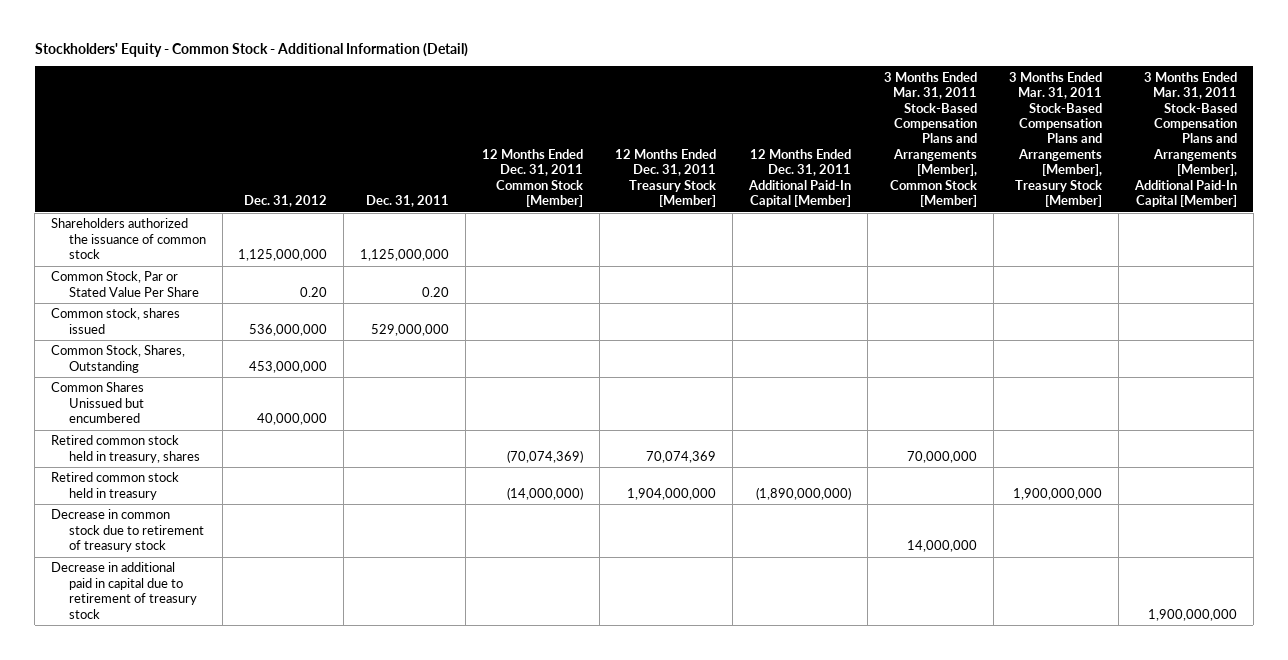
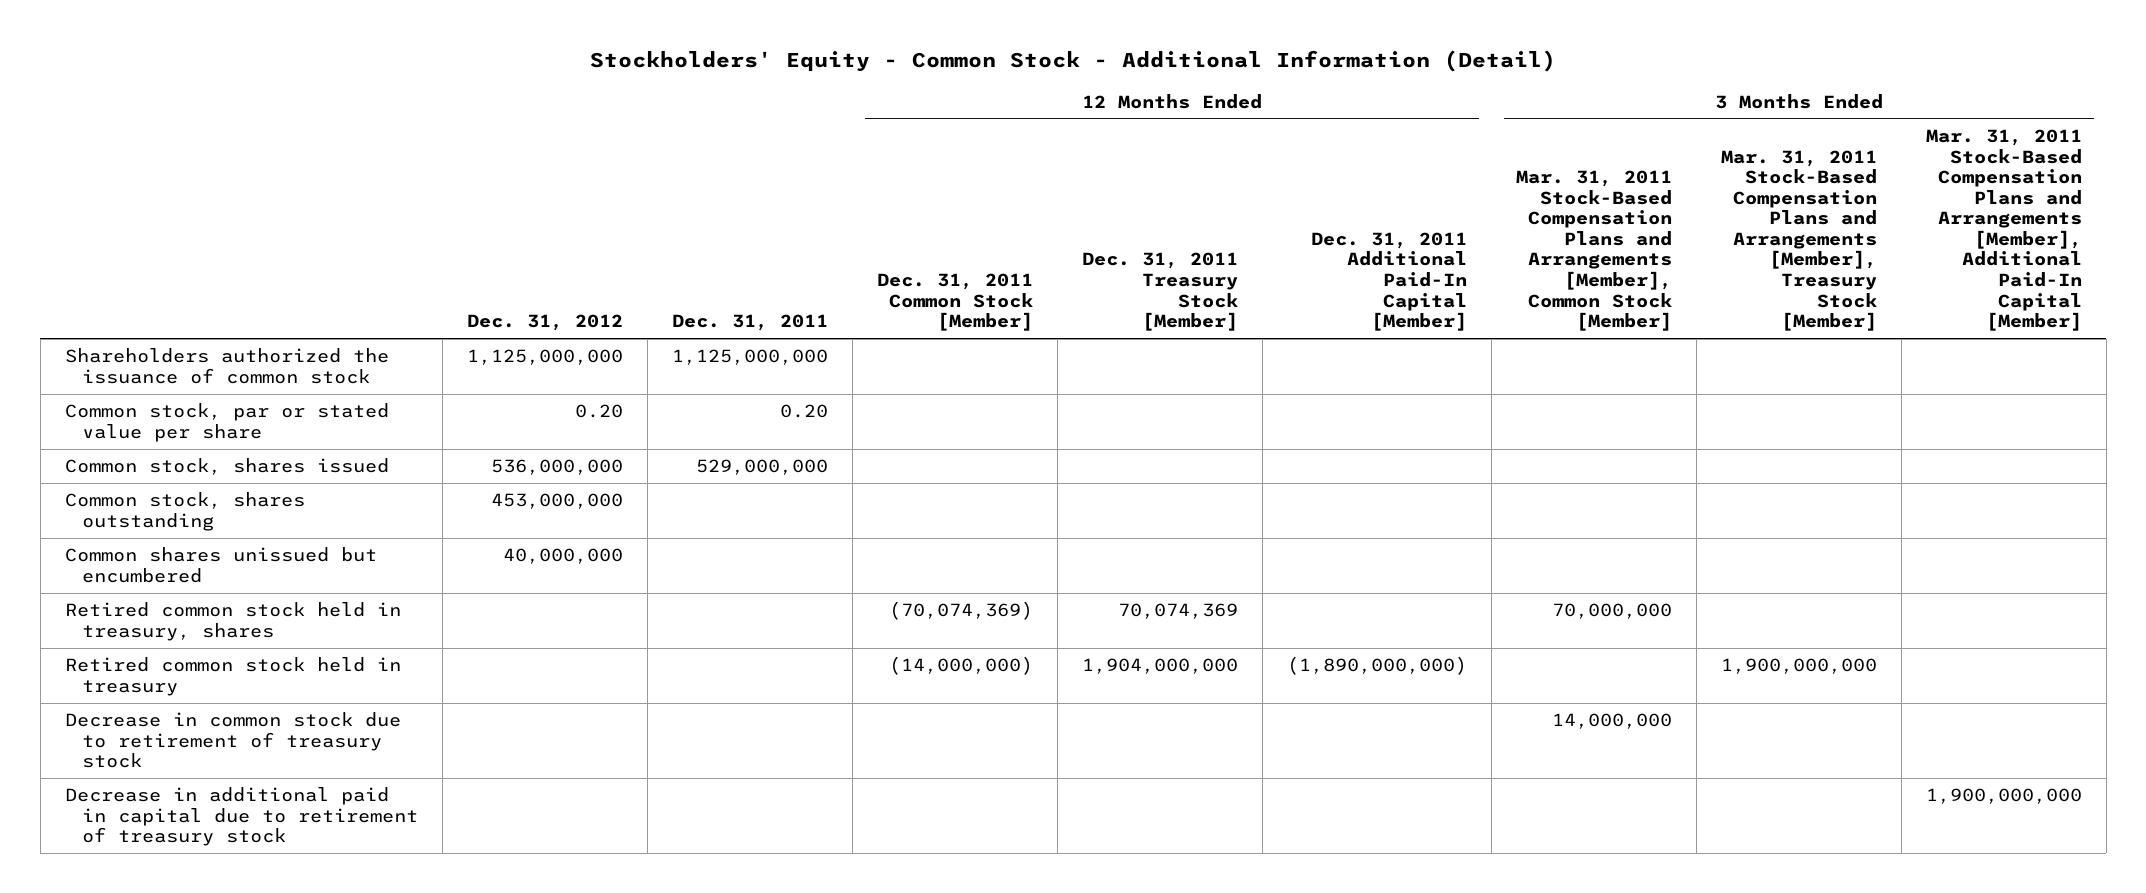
[51,271,199,297] Common Stock, Par or Stated Value Per Share -> [64,403,389,442] Common stock, par or stated value per share
[51,345,186,373] Common Stock, Shares, Outstanding -> [64,492,305,531] Common stock, shares outstanding
[51,382,145,424] Common Shares Unissued but encumbered -> [64,547,377,583] Common shares unissued but encumbered

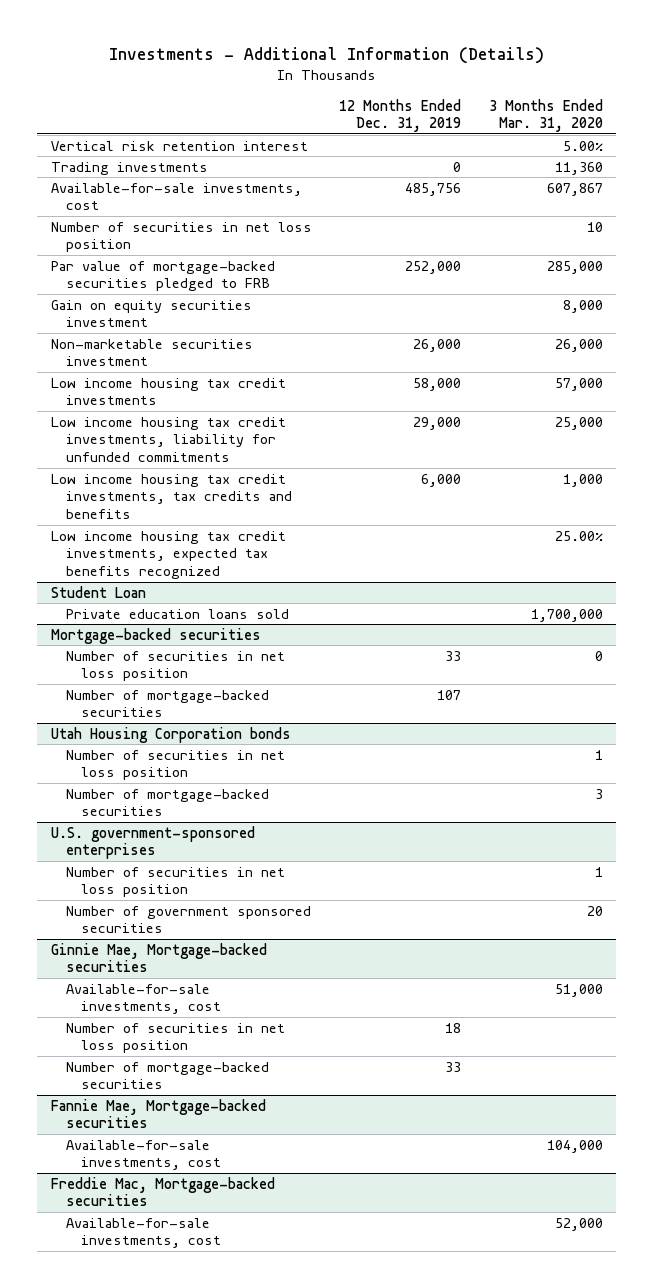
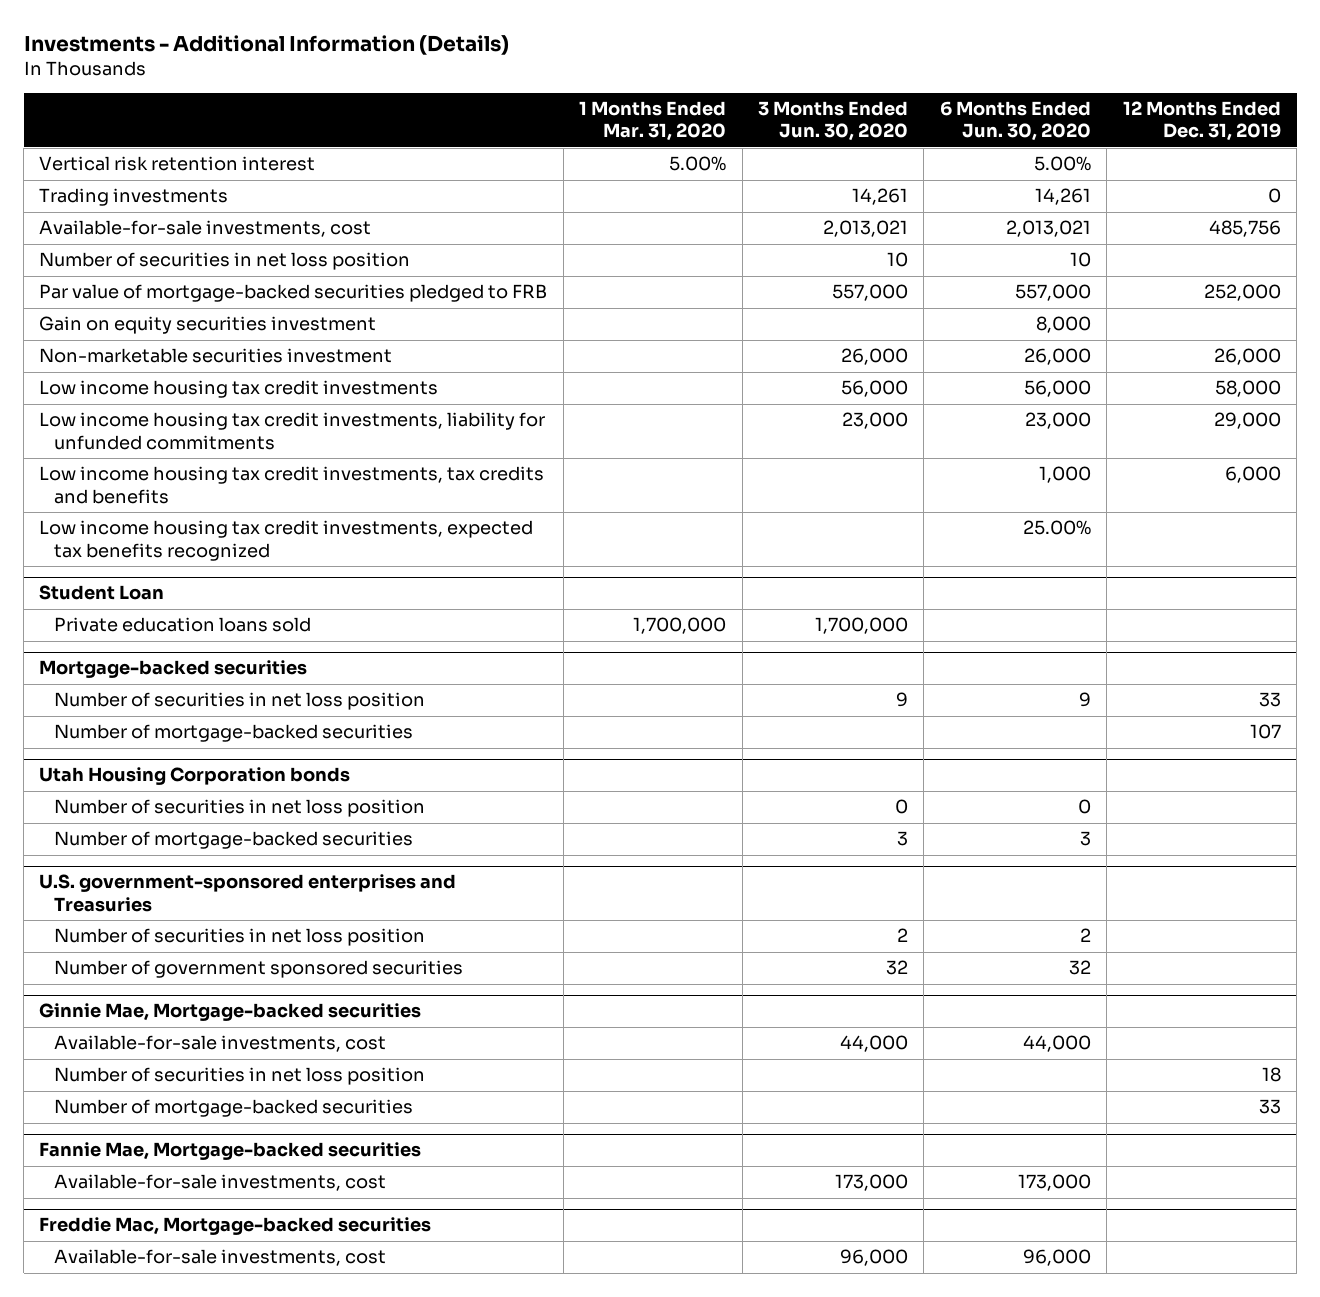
[488,98,603,133] 3 Months Ended Mar. 31, 2020 -> none
none -> [579,101,727,142] 1 Months Ended Mar. 31, 2020
none -> [758,101,909,142] 3 Months Ended Jun. 30, 2020
none -> [939,101,1091,142] 6 Months Ended Jun. 30, 2020
[51,825,256,860] U.S. government-sponsored enterprises -> [39,874,457,912] U.S. government-sponsored enterprises and Treasuries

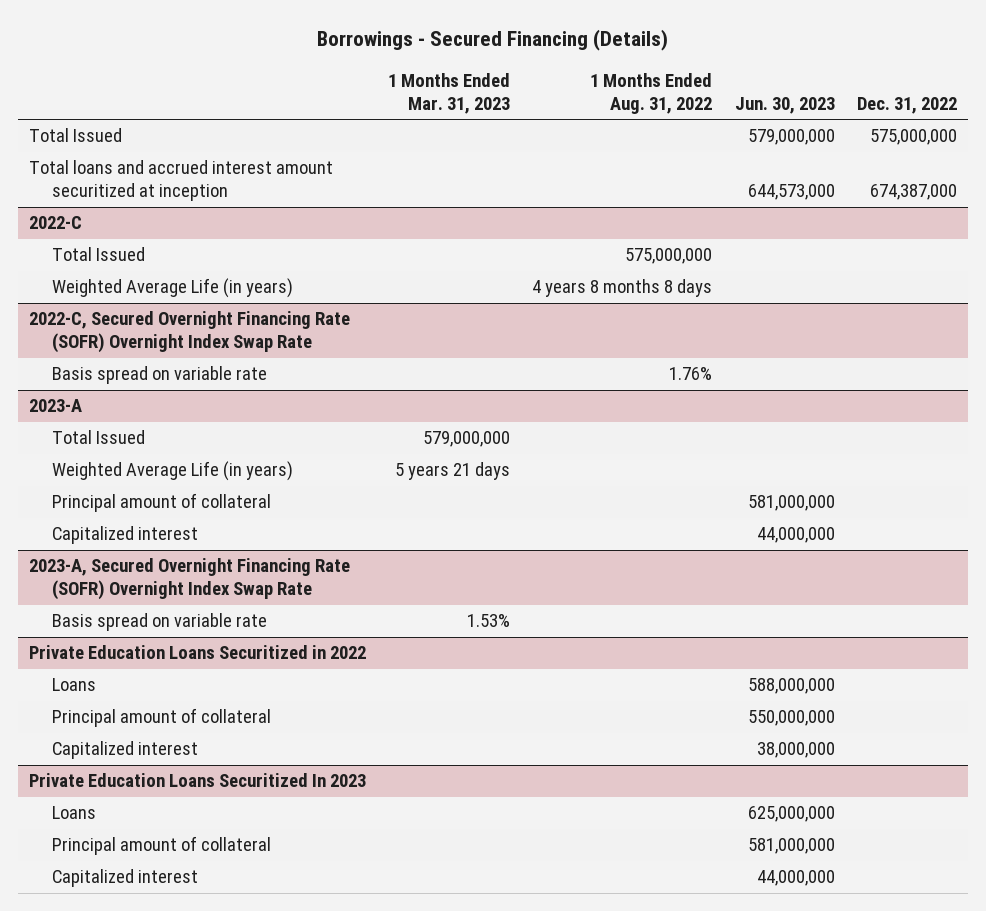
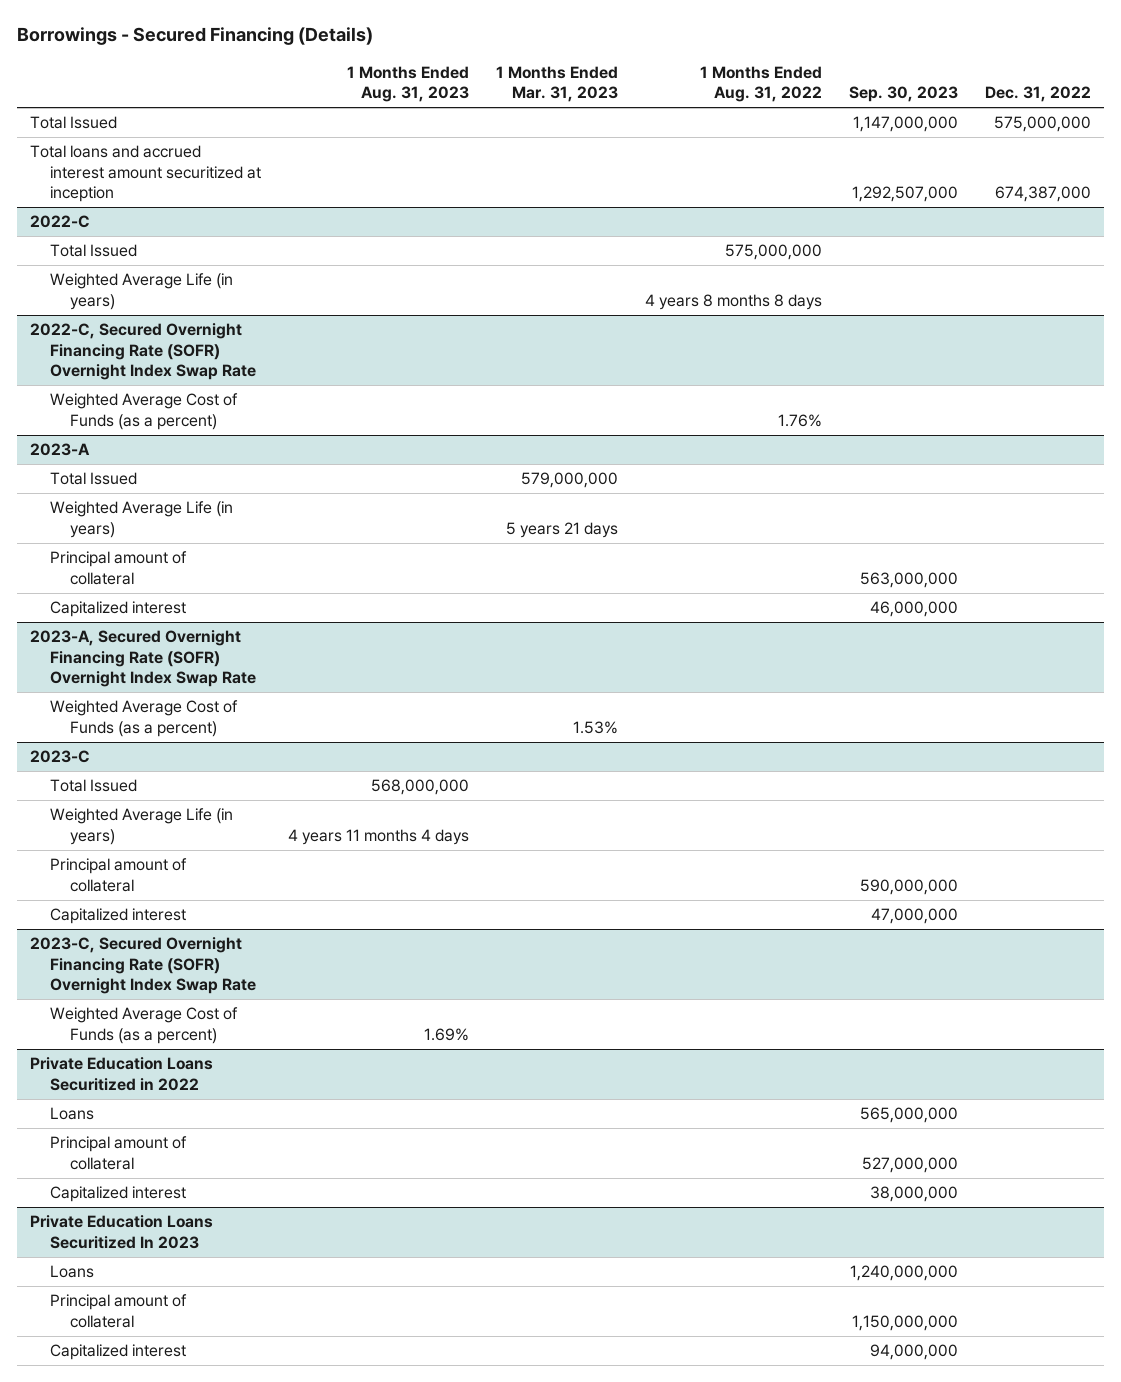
[734,96,835,114] Jun. 30, 2023 -> none
none -> [346,65,469,103] 1 Months Ended Aug. 31, 2023
none -> [848,86,958,103] Sep. 30, 2023
[51,366,267,385] Basis spread on variable rate -> [49,393,238,430] Weighted Average Cost of Funds (as a percent)
[51,613,267,632] Basis spread on variable rate -> [49,700,238,737] Weighted Average Cost of Funds (as a percent)
none -> [30,750,91,764] 2023-C
none -> [49,779,137,793] Total Issued
none -> [49,808,233,845] Weighted Average Life (in years)
none -> [49,858,187,892] Principal amount of collateral
none -> [49,908,186,925] Capitalized interest
none -> [30,937,256,995] 2023-C, Secured Overnight Financing Rate (SOFR) Overnight Index Swap Rate
none -> [49,1007,238,1044] Weighted Average Cost of Funds (as a percent)

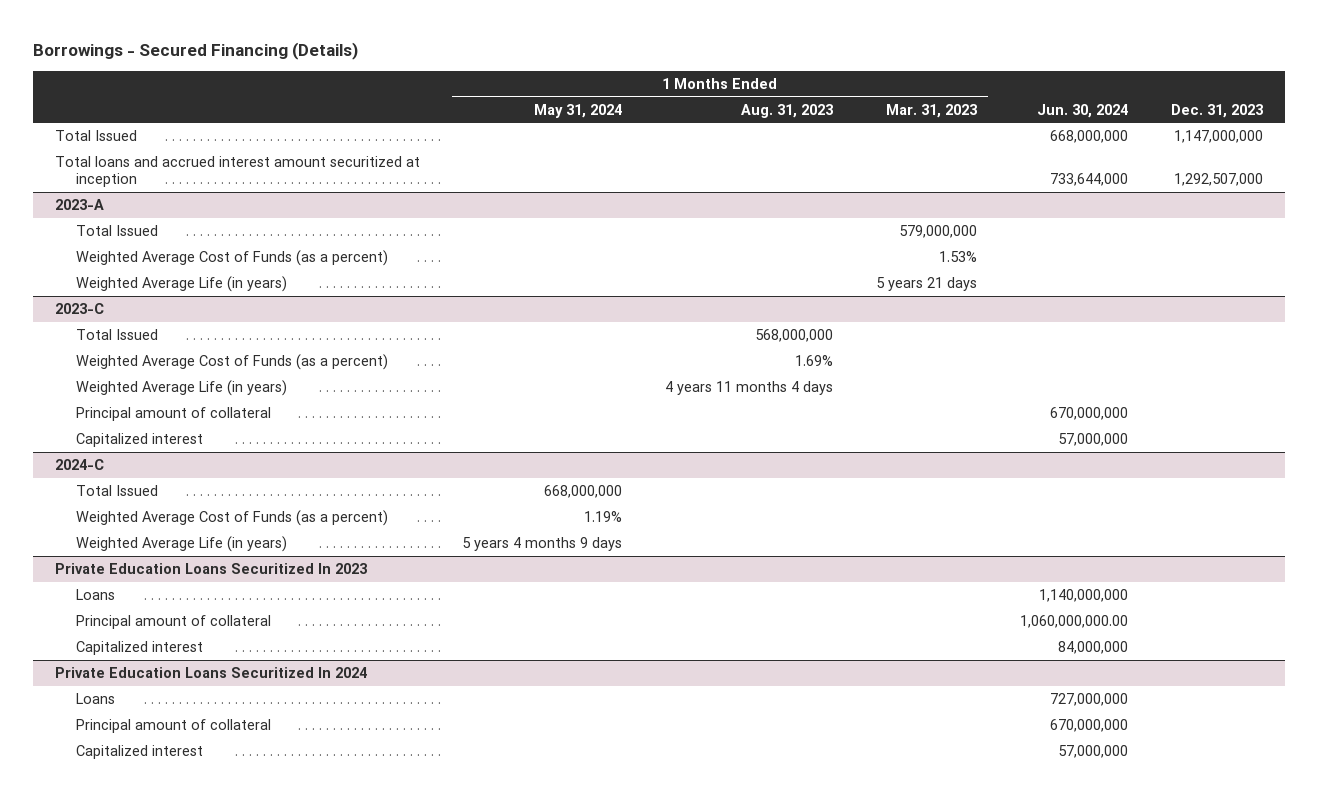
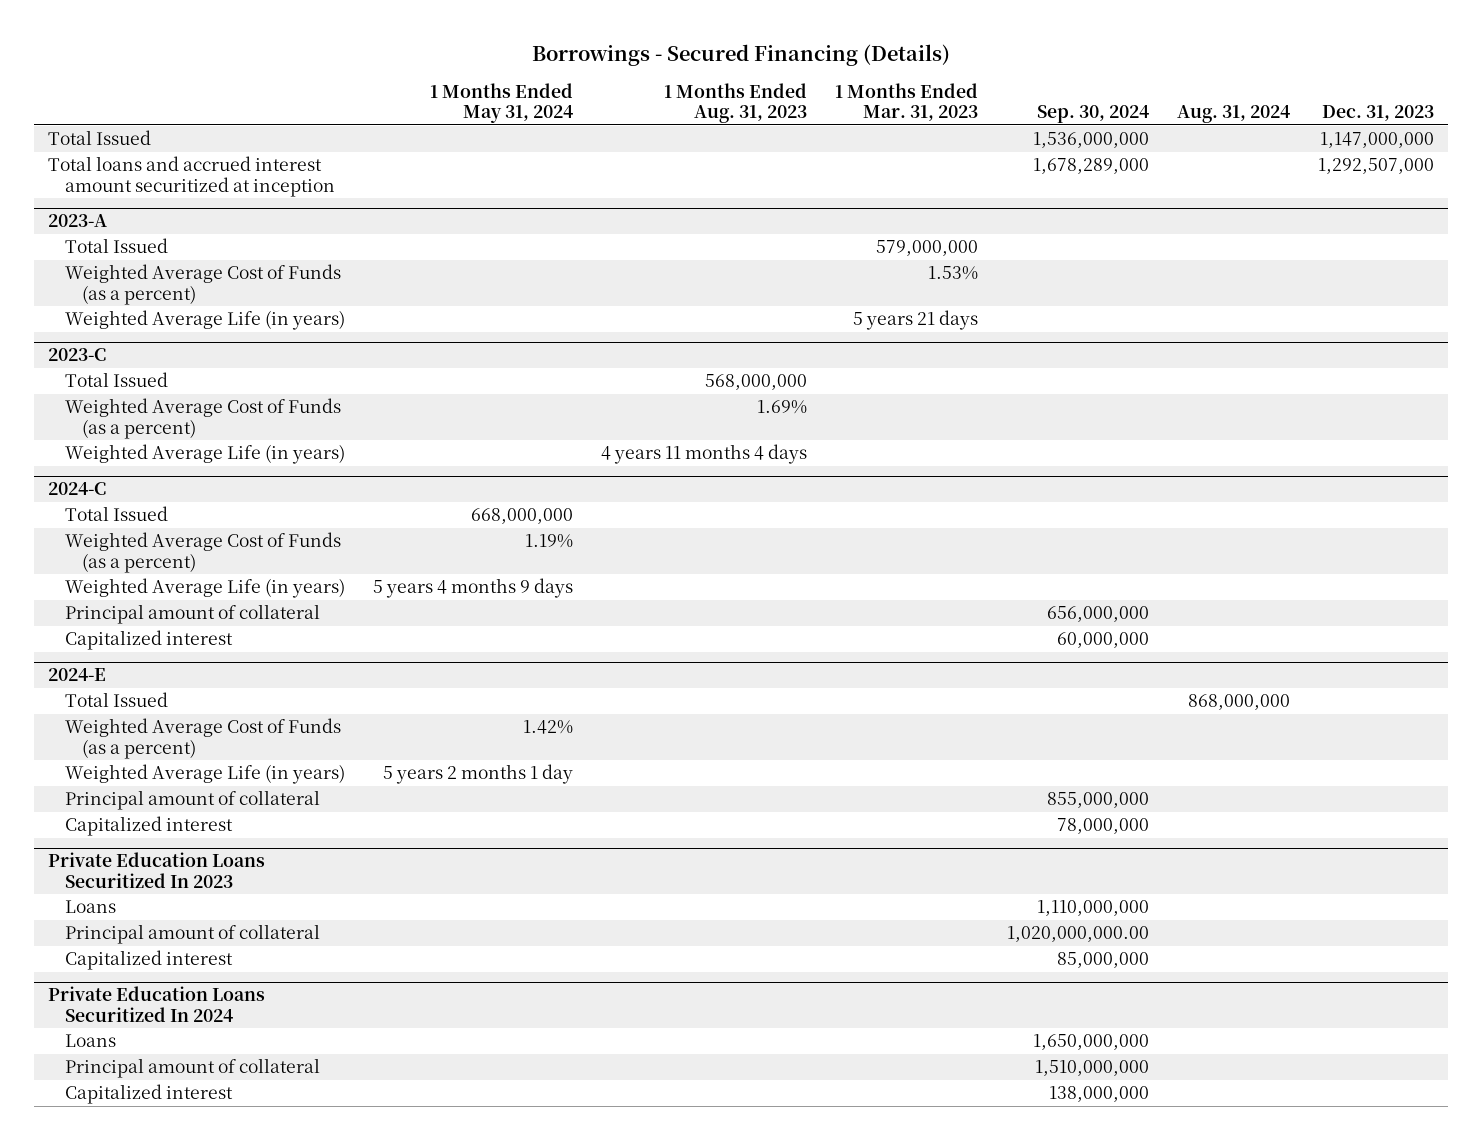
[1037,103,1129,118] Jun. 30, 2024 -> none
none -> [1036,105,1149,124] Sep. 30, 2024
none -> [1176,105,1290,124] Aug. 31, 2024
[76,407,272,422] Principal amount of collateral -> none
[76,433,204,448] Capitalized interest -> none
none -> [65,604,321,625] Principal amount of collateral
none -> [65,630,234,651] Capitalized interest
none -> [47,668,106,682] 2024-E
none -> [65,692,169,708] Total Issued
none -> [65,718,342,759] Weighted Average Cost of Funds (as a percent)
none -> [65,764,346,785] Weighted Average Life (in years)
none -> [65,790,321,811] Principal amount of collateral
none -> [65,816,234,837] Capitalized interest

